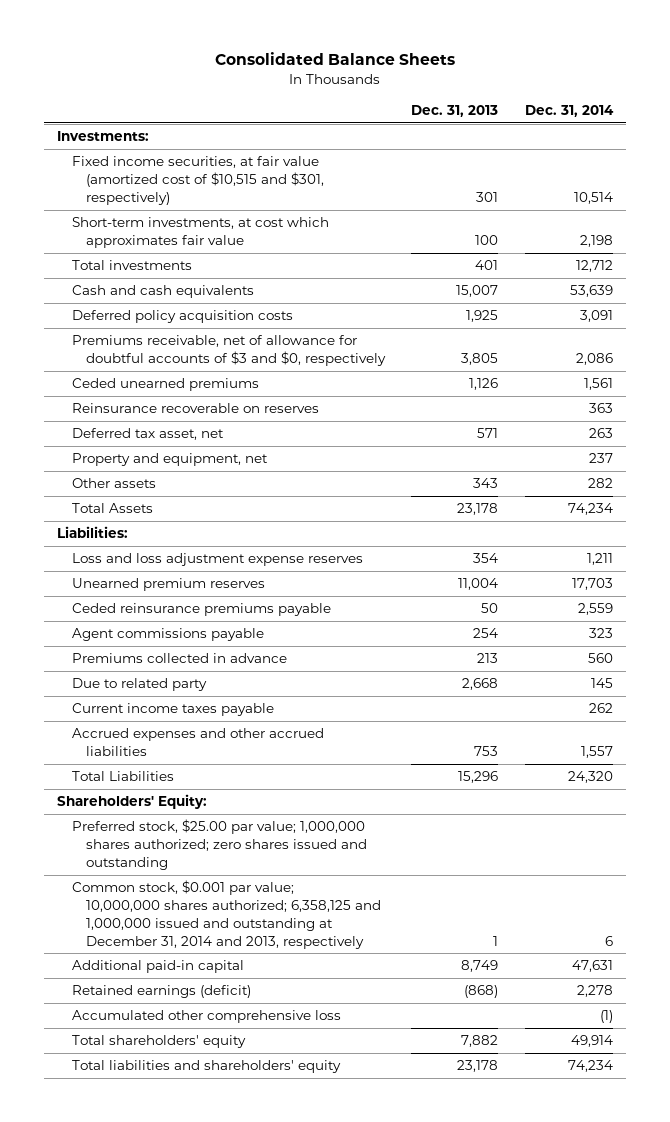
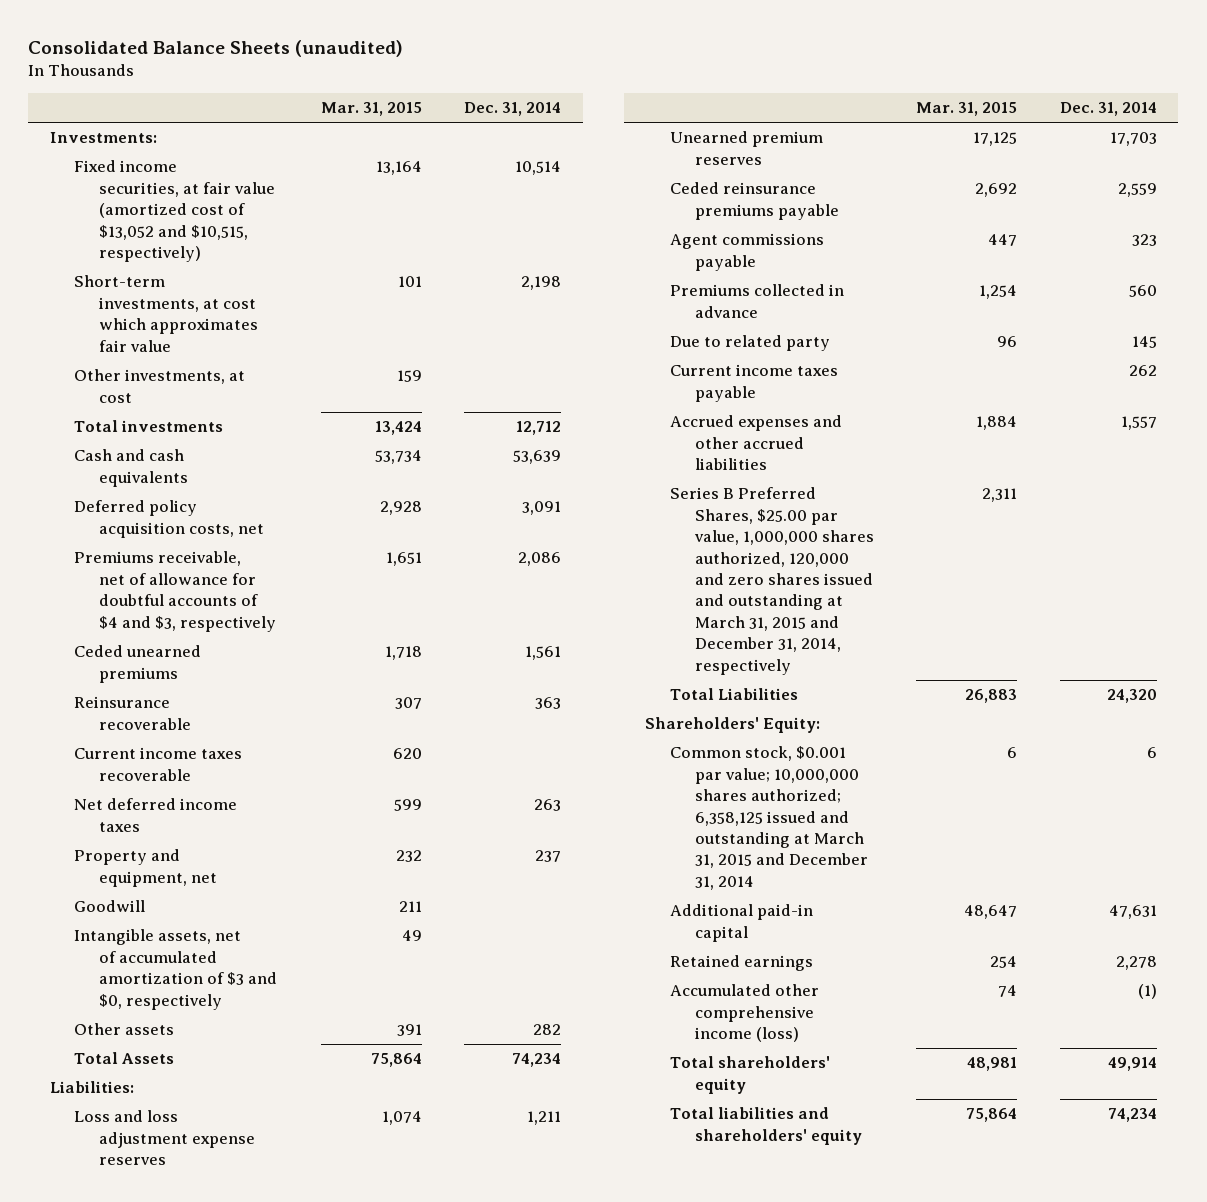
[214,52,455,66] Consolidated Balance Sheets -> [28,39,404,57] Consolidated Balance Sheets (unaudited)
[411,104,499,117] Dec. 31, 2013 -> none
none -> [320,102,422,117] Mar. 31, 2015
[71,156,325,205] Fixed income securities, at fair value (amortized cost of $10,515 and $301, respectively) -> [74,160,276,263] Fixed income securities, at fair value (amortized cost of $13,052 and $10,515, respectively)
none -> [74,369,246,403] Other investments, at cost
[71,310,293,324] Deferred policy acquisition costs -> [74,500,265,538] Deferred policy acquisition costs, net
[71,335,387,367] Premiums receivable, net of allowance for doubtful accounts of $3 and $0, respectively -> [74,551,277,632] Premiums receivable, net of allowance for doubtful accounts of $4 and $3, respectively
[71,403,319,414] Reinsurance recoverable on reserves -> [74,696,192,730] Reinsurance recoverable
none -> [74,747,243,781] Current income taxes recoverable
[71,428,224,441] Deferred tax asset, net -> [74,798,238,832] Net deferred income taxes
none -> [74,900,146,913] Goodwill
none -> [74,929,278,1010] Intangible assets, net of accumulated amortization of $3 and $0, respectively
none -> [670,487,874,675] Series B Preferred Shares, $25.00 par value, 1,000,000 shares authorized, 120,000 and zero shares issued and outstanding at March 31, 2015 and December 31, 2014, respectively
[71,819,368,870] Preferred stock, $25.00 par value; 1,000,000 shares authorized; zero shares issued and outstanding -> none
[71,880,382,949] Common stock, $0.001 par value; 10,000,000 shares authorized; 6,358,125 and 1,000,000 issued and outstanding at December 31, 2014 and 2013, respectively -> [670,746,868,890] Common stock, $0.001 par value; 10,000,000 shares authorized; 6,358,125 issued and outstanding at March 31, 2015 and December 31, 2014
[71,985,251,999] Retained earnings (deficit) -> [670,955,814,972] Retained earnings
[71,1010,341,1024] Accumulated other comprehensive loss -> [670,984,820,1043] Accumulated other comprehensive income (loss)

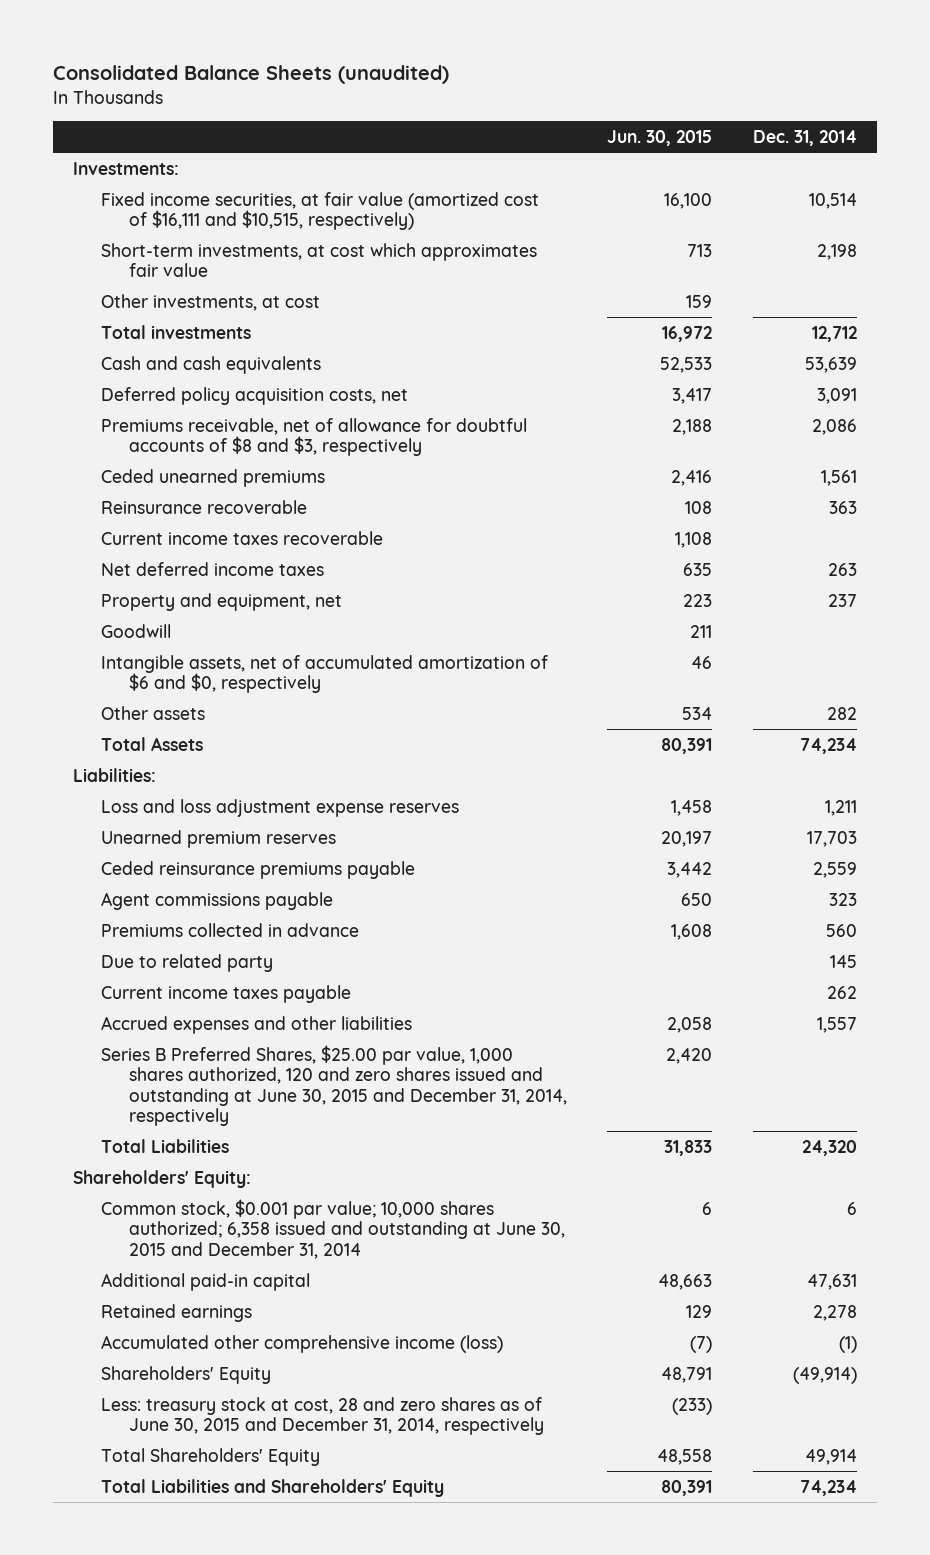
[320,102,422,117] Mar. 31, 2015 -> none
none -> [607,129,713,146] Jun. 30, 2015
[74,160,276,263] Fixed income securities, at fair value (amortized cost of $13,052 and $10,515, respectively) -> [101,191,540,231] Fixed income securities, at fair value (amortized cost of $16,111 and $10,515, respectively)
[74,551,277,632] Premiums receivable, net of allowance for doubtful accounts of $4 and $3, respectively -> [101,417,528,457] Premiums receivable, net of allowance for doubtful accounts of $8 and $3, respectively
[74,929,278,1010] Intangible assets, net of accumulated amortization of $3 and $0, respectively -> [101,654,549,694] Intangible assets, net of accumulated amortization of $6 and $0, respectively
[670,415,843,471] Accrued expenses and other accrued liabilities -> [101,1015,413,1034] Accrued expenses and other liabilities
[670,487,874,675] Series B Preferred Shares, $25.00 par value, 1,000,000 shares authorized, 120,000 and zero shares issued and outstanding at March 31, 2015 and December 31, 2014, respectively -> [101,1044,567,1127] Series B Preferred Shares, $25.00 par value, 1,000 shares authorized, 120 and zero shares issued and outstanding at June 30, 2015 and December 31, 2014, respectively
[670,746,868,890] Common stock, $0.001 par value; 10,000,000 shares authorized; 6,358,125 issued and outstanding at March 31, 2015 and December 31, 2014 -> [101,1198,565,1259] Common stock, $0.001 par value; 10,000 shares authorized; 6,358 issued and outstanding at June 30, 2015 and December 31, 2014
none -> [101,1365,272,1384] Shareholders' Equity
none -> [101,1396,544,1436] Less: treasury stock at cost, 28 and zero shares as of June 30, 2015 and December 31, 2014, respectively
[670,1056,831,1094] Total shareholders' equity -> [101,1447,321,1466] Total Shareholders' Equity
[670,1107,862,1145] Total liabilities and shareholders' equity -> [101,1478,445,1497] Total Liabilities and Shareholders' Equity

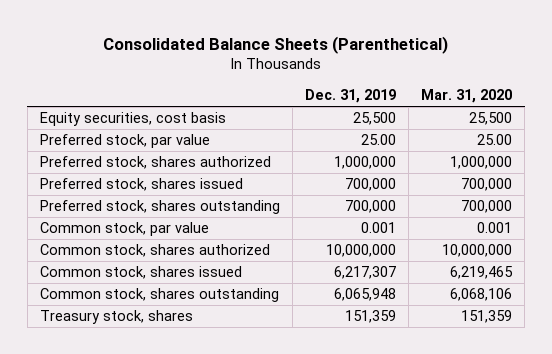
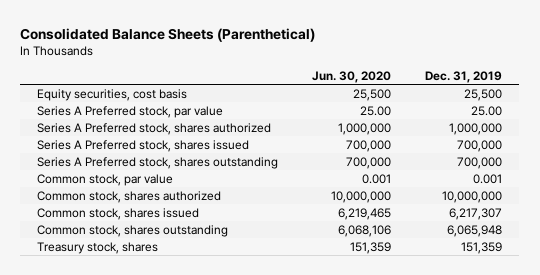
[421,89,513,104] Mar. 31, 2020 -> none
none -> [312,70,392,83] Jun. 30, 2020
[39,134,210,149] Preferred stock, par value -> [37,105,224,118] Series A Preferred stock, par value
[39,156,271,170] Preferred stock, shares authorized -> [37,122,272,135] Series A Preferred stock, shares authorized
[39,178,243,192] Preferred stock, shares issued -> [37,139,250,152] Series A Preferred stock, shares issued
[39,200,280,215] Preferred stock, shares outstanding -> [37,156,279,169] Series A Preferred stock, shares outstanding

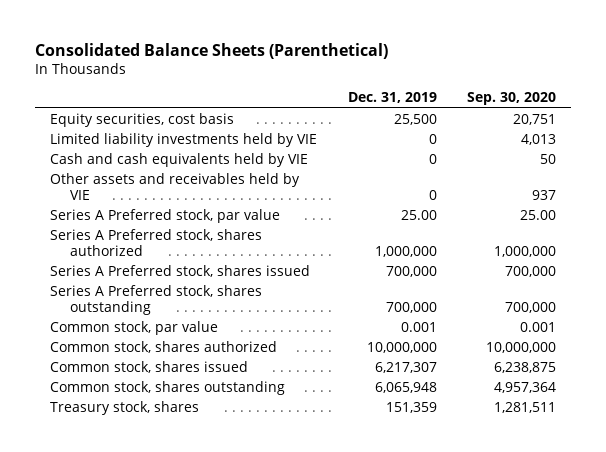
[312,70,392,83] Jun. 30, 2020 -> none
none -> [467,92,557,106] Sep. 30, 2020
none -> [49,132,317,147] Limited liability investments held by VIE
none -> [49,152,308,167] Cash and cash equivalents held by VIE
none -> [49,172,300,201] Other assets and receivables held by VIE

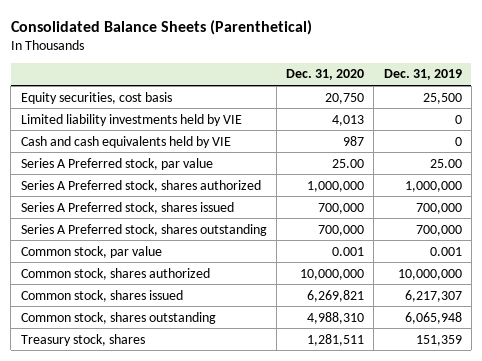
[467,92,557,106] Sep. 30, 2020 -> none
none -> [286,69,365,81] Dec. 31, 2020
[49,172,300,201] Other assets and receivables held by VIE -> none

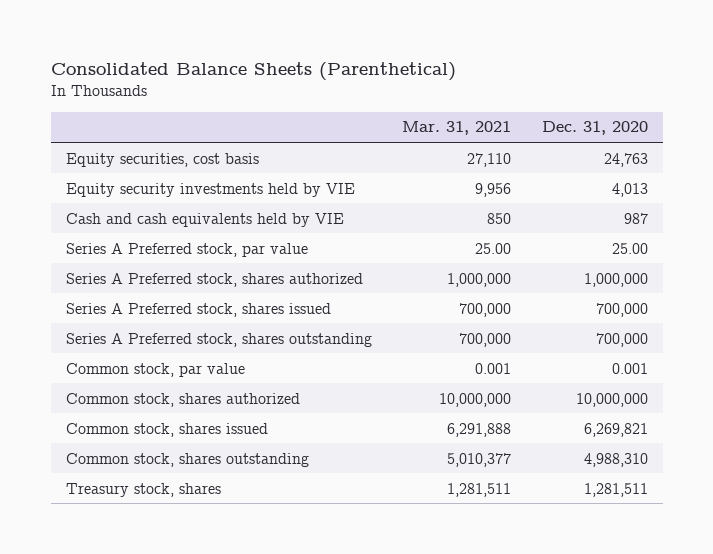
[383,69,462,81] Dec. 31, 2019 -> none
none -> [402,121,512,136] Mar. 31, 2021
[325,92,365,104] 20,750 -> [603,152,648,167] 24,763
[20,113,242,126] Limited liability investments held by VIE -> [65,182,355,197] Equity security investments held by VIE

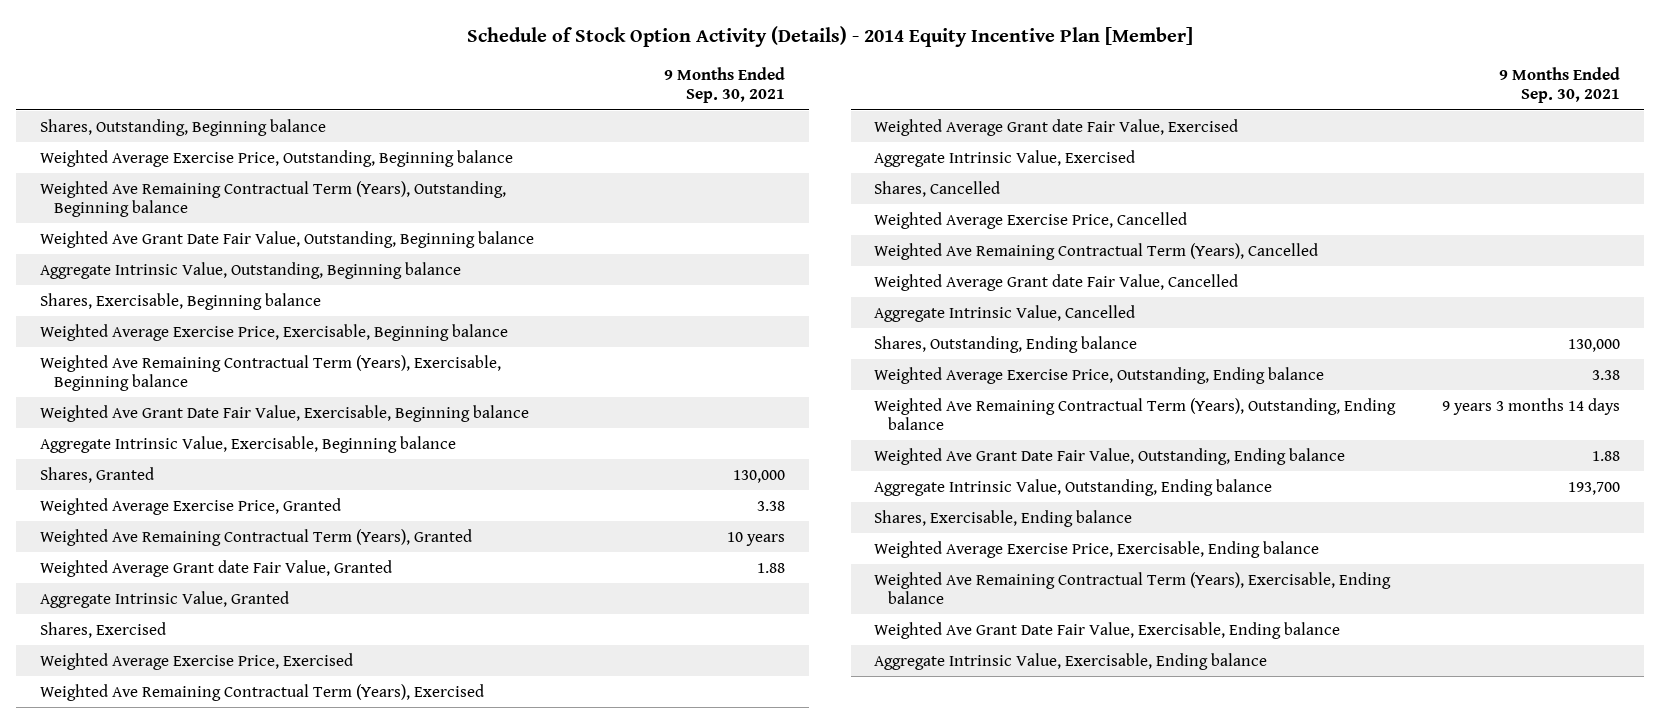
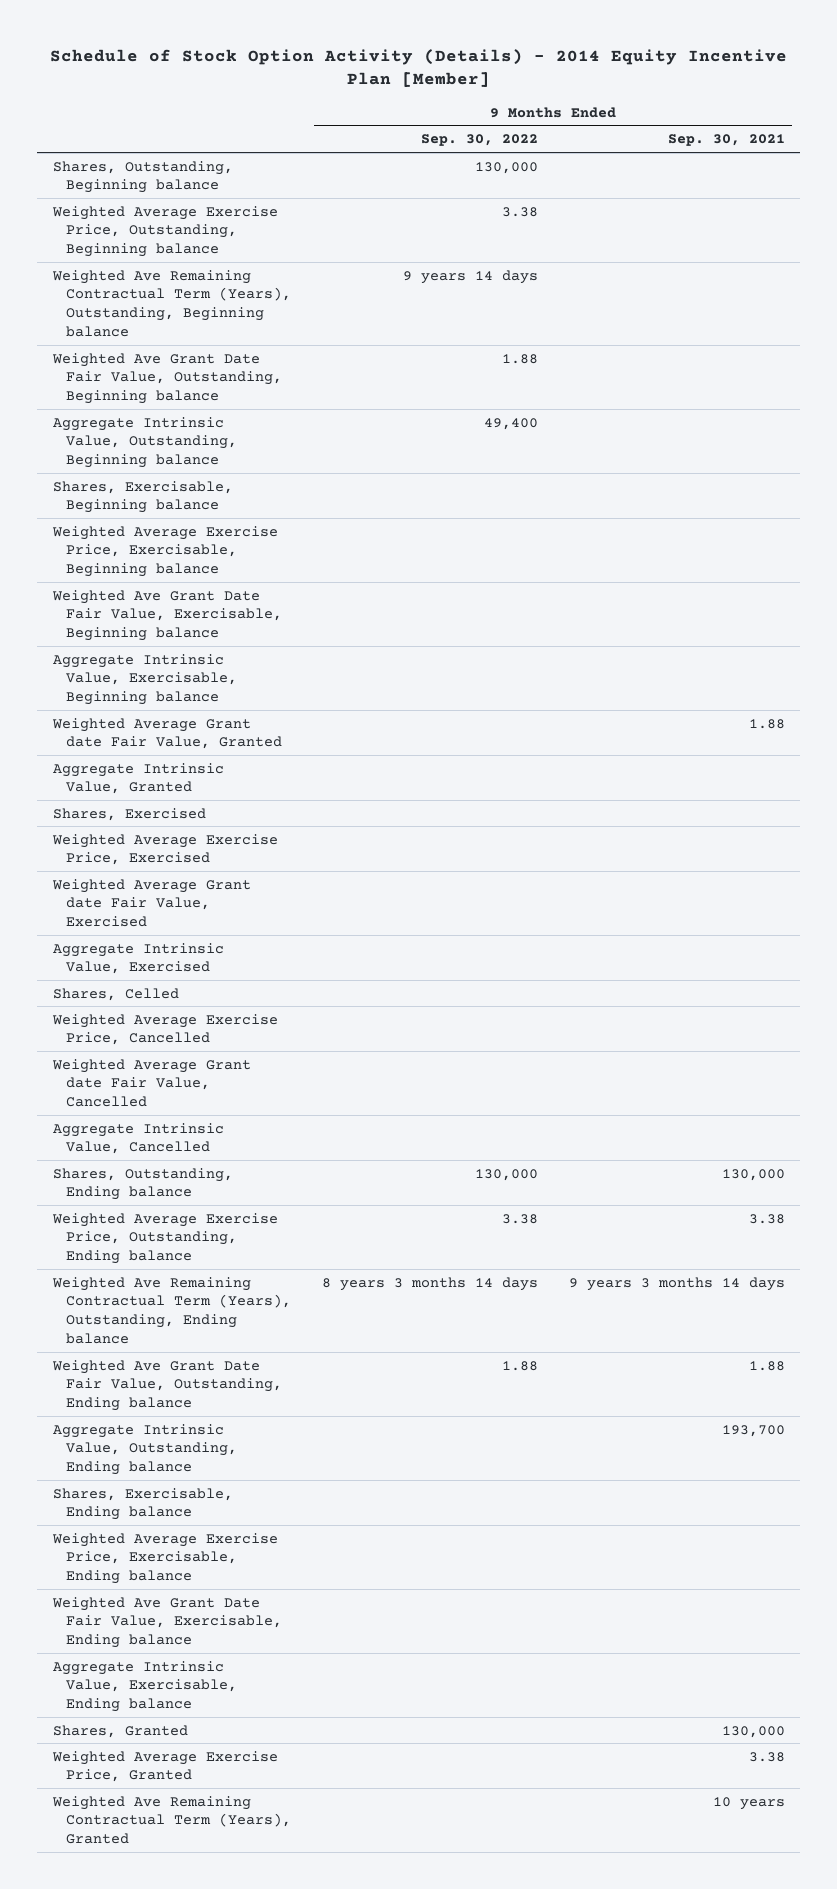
none -> [420,134,538,147] Sep. 30, 2022
[39,354,501,392] Weighted Ave Remaining Contractual Term (Years), Exercisable, Beginning balance -> none
[39,683,484,701] Weighted Ave Remaining Contractual Term (Years), Exercised -> none
[874,180,1001,197] Shares, Cancelled -> [52,987,179,1001] Shares, Celled
[874,242,1319,260] Weighted Ave Remaining Contractual Term (Years), Cancelled -> none
[874,571,1392,605] Weighted Ave Remaining Contractual Term (Years), Exercisable, Ending balance -> none
[39,466,154,483] Shares, Granted -> [52,1724,188,1738] Shares, Granted
[39,497,341,515] Weighted Average Exercise Price, Granted -> [51,1750,278,1783] Weighted Average Exercise Price, Granted
[39,528,472,546] Weighted Ave Remaining Contractual Term (Years), Granted -> [51,1795,291,1845] Weighted Ave Remaining Contractual Term (Years), Granted

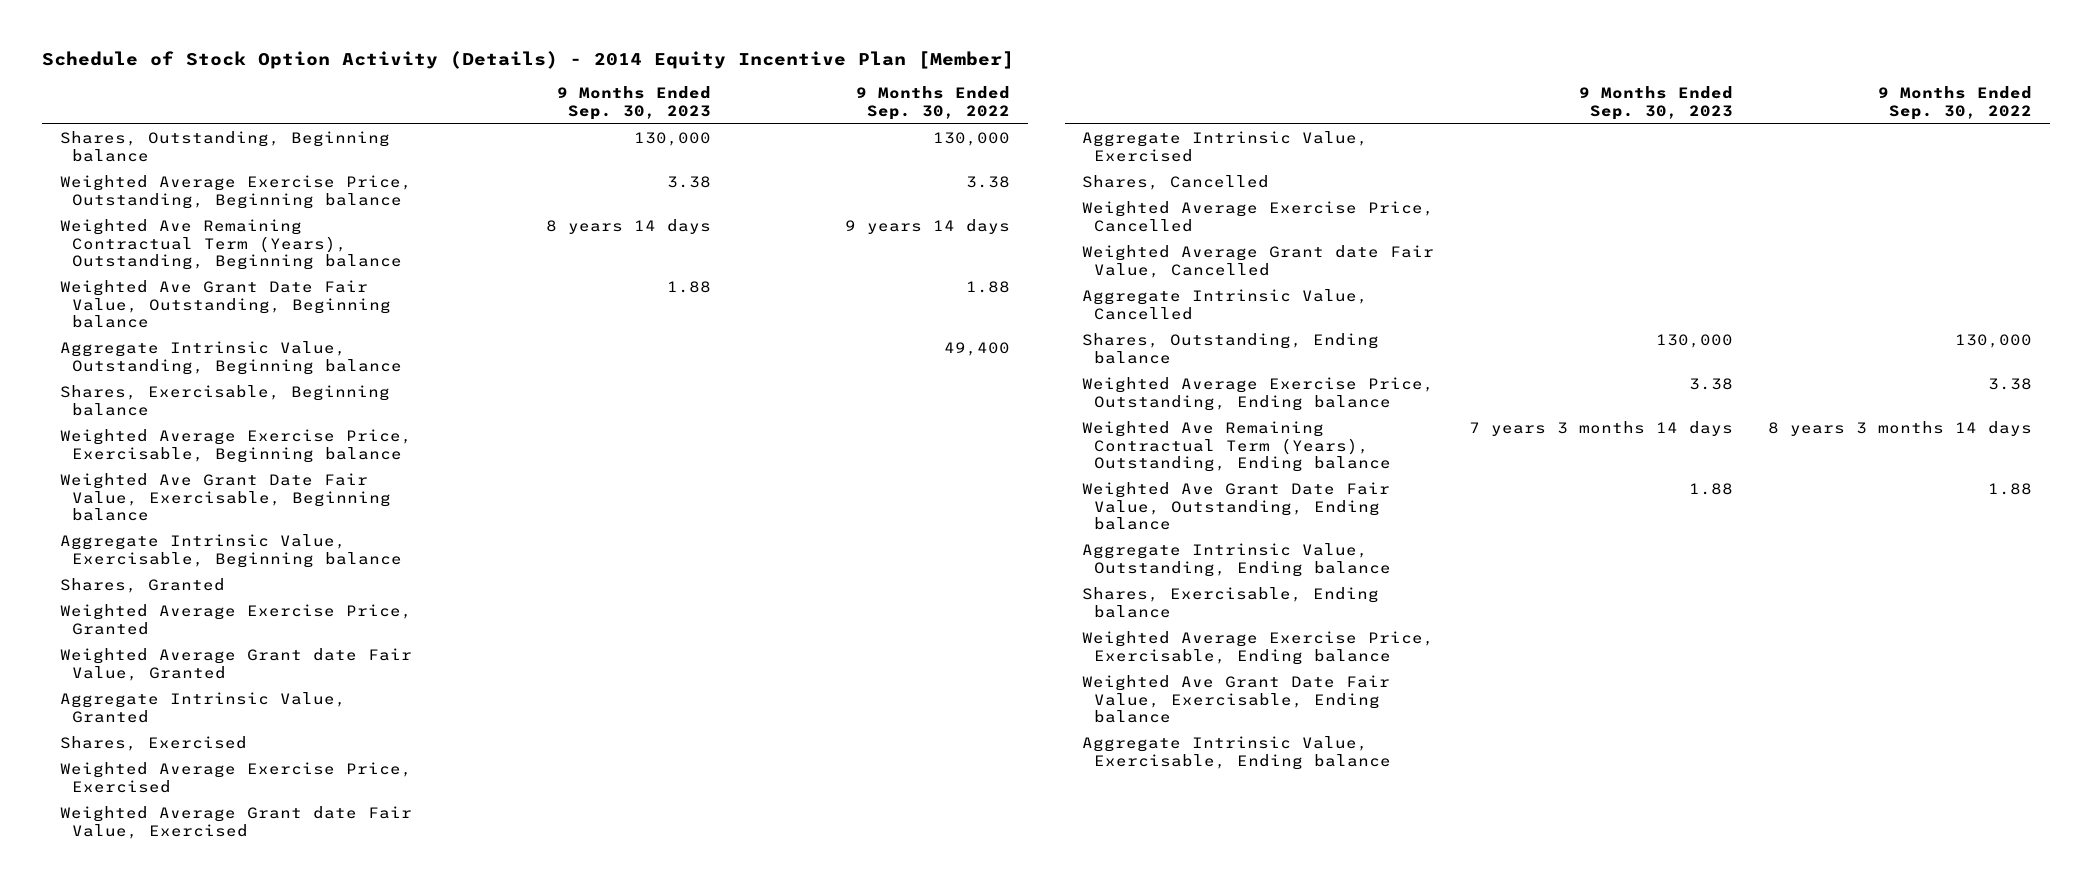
[667,134,785,147] Sep. 30, 2021 -> none
none -> [556,86,711,120] 9 Months Ended Sep. 30, 2023
[52,1724,188,1738] Shares, Granted -> [59,578,225,594] Shares, Granted
[51,1750,278,1783] Weighted Average Exercise Price, Granted -> [59,604,412,635] Weighted Average Exercise Price, Granted
[52,987,179,1001] Shares, Celled -> [1082,175,1270,191] Shares, Cancelled
[51,1795,291,1845] Weighted Ave Remaining Contractual Term (Years), Granted -> none

